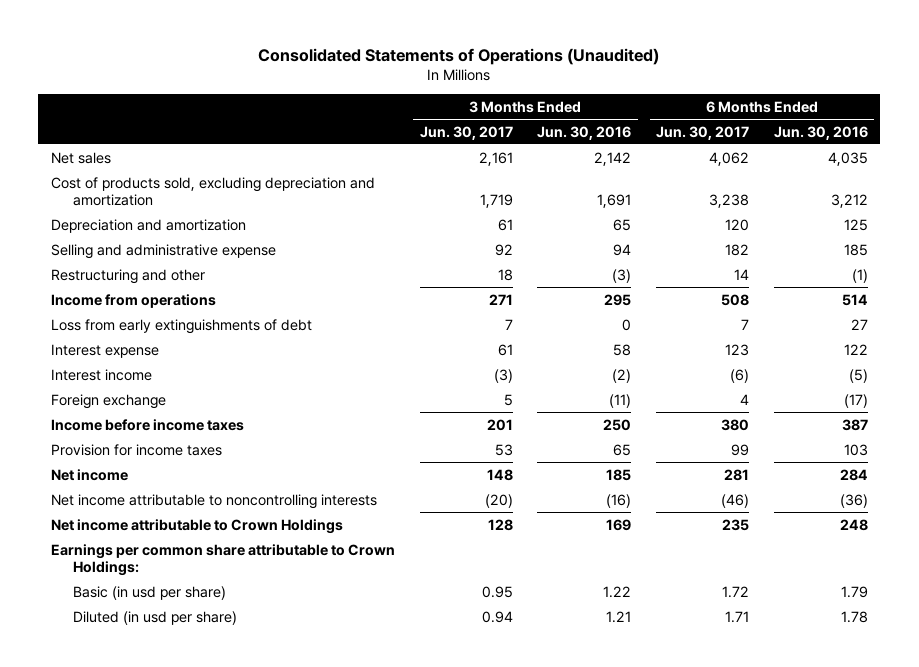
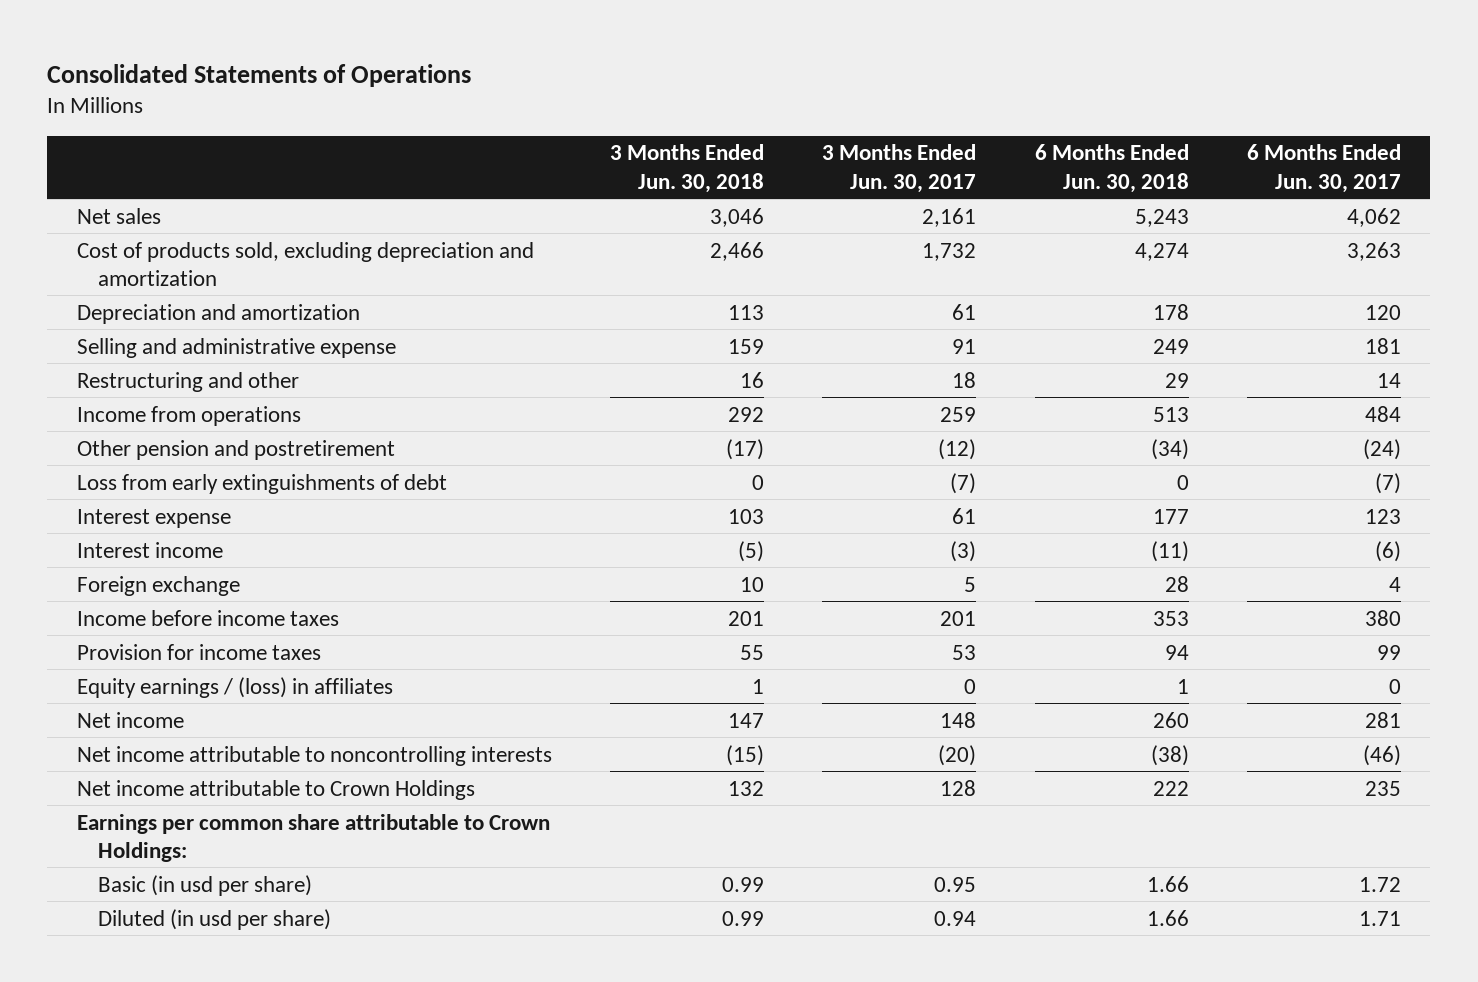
[258,47,660,65] Consolidated Statements of Operations (Unaudited) -> [47,63,472,87] Consolidated Statements of Operations
[537,125,632,140] Jun. 30, 2016 -> none
[774,125,869,140] Jun. 30, 2016 -> none
none -> [609,144,764,193] 3 Months Ended Jun. 30, 2018
none -> [1034,144,1189,193] 6 Months Ended Jun. 30, 2018
[479,193,513,208] 1,719 -> [922,242,977,261] 1,732
[709,193,750,208] 3,238 -> [1347,241,1402,261] 3,263
[494,243,513,256] 92 -> [952,338,977,354] 91
[725,243,750,256] 182 -> [1365,337,1402,354] 181
[488,293,513,305] 271 -> [940,406,977,422] 259
[721,293,750,306] 508 -> [1365,405,1402,422] 484
none -> [76,439,395,460] Other pension and postretirement
[504,318,513,330] 7 -> [950,472,977,494] (7)
[741,318,750,330] 7 -> [1375,472,1402,494] (7)
none -> [76,676,393,698] Equity earnings / (loss) in affiliates

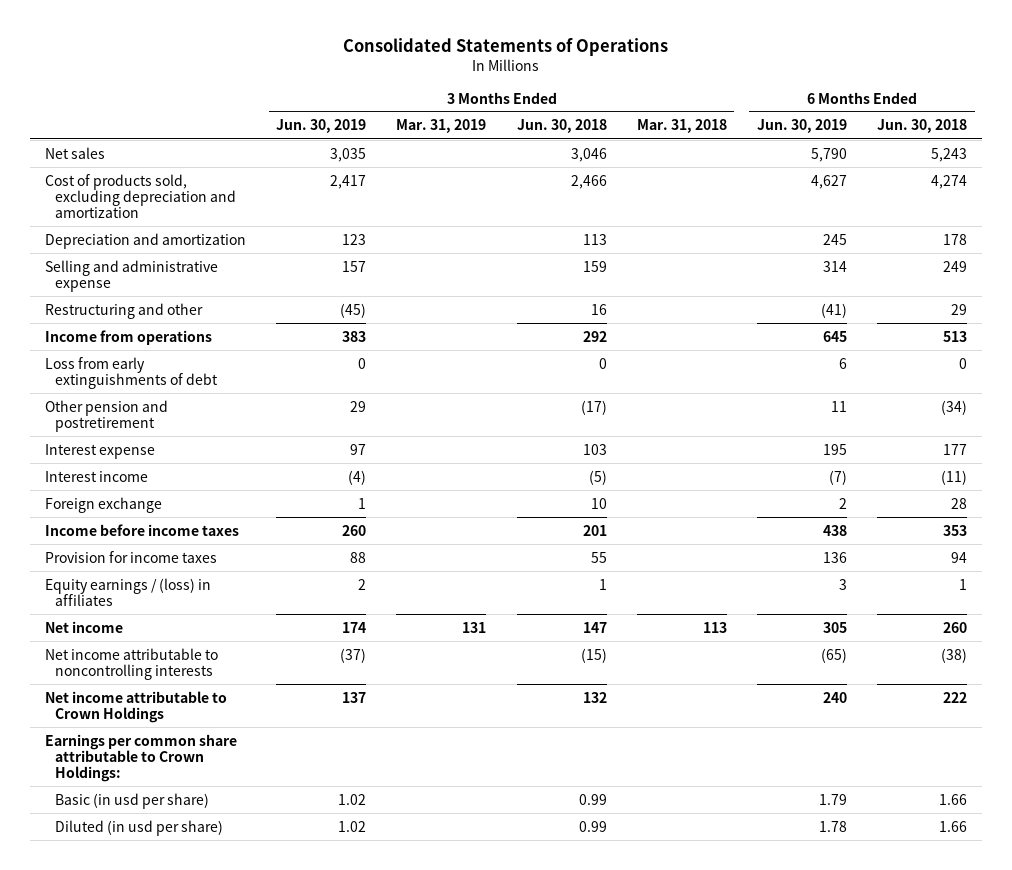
[822,144,977,193] 3 Months Ended Jun. 30, 2017 -> none
[1247,144,1402,193] 6 Months Ended Jun. 30, 2017 -> none
none -> [276,119,367,134] Jun. 30, 2019
none -> [396,119,487,134] Mar. 31, 2019
none -> [636,119,727,134] Mar. 31, 2018
none -> [756,119,847,134] Jun. 30, 2019
[76,439,395,460] Other pension and postretirement -> [45,399,169,432] Other pension and postretirement

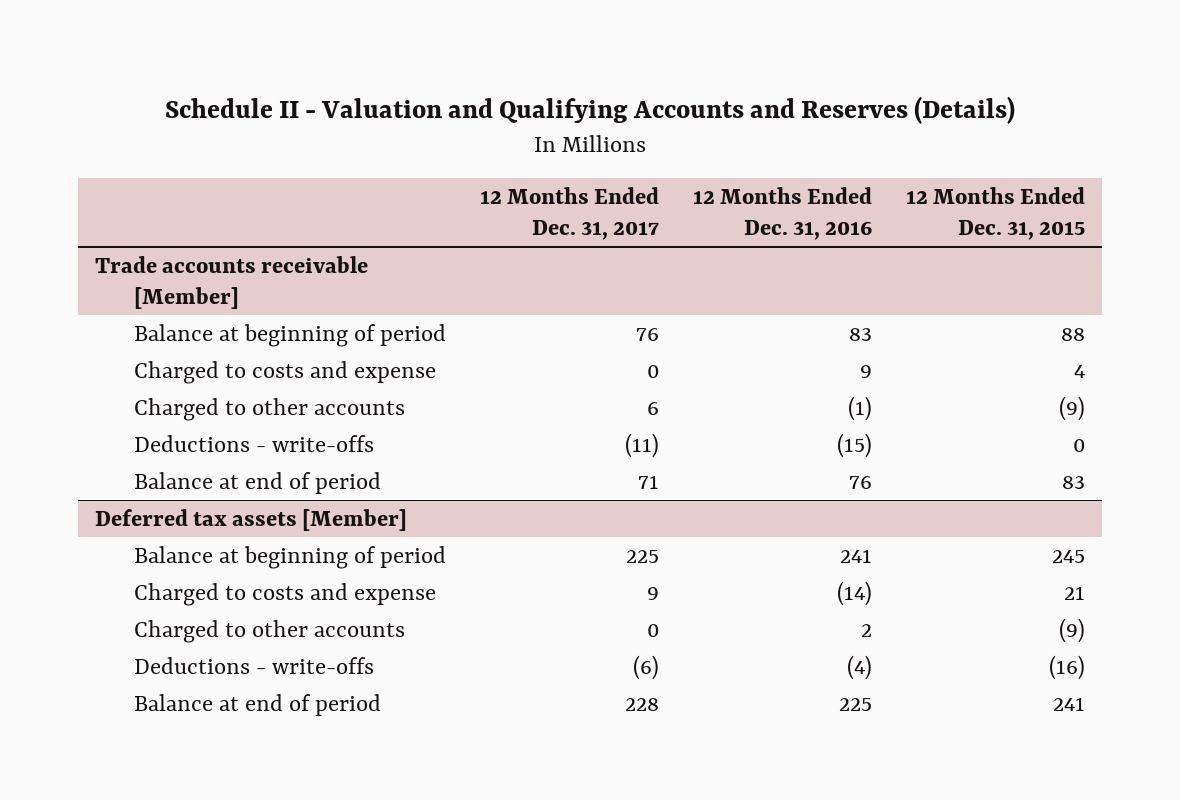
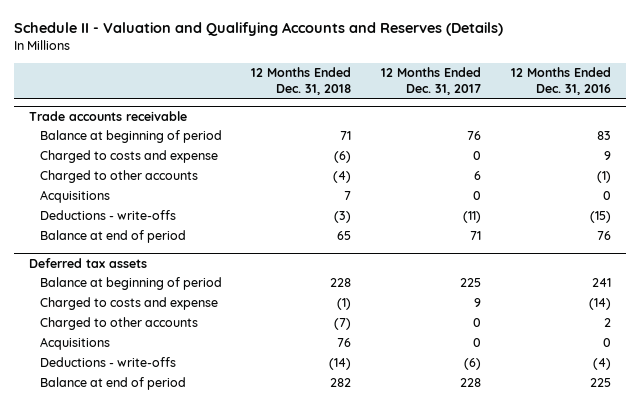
[906,186,1086,240] 12 Months Ended Dec. 31, 2015 -> none
none -> [251,67,352,95] 12 Months Ended Dec. 31, 2018
[94,256,368,309] Trade accounts receivable [Member] -> [28,111,187,122] Trade accounts receivable
none -> [39,190,110,204] Acquisitions
[94,509,407,532] Deferred tax assets [Member] -> [28,258,147,269] Deferred tax assets
none -> [39,337,110,351] Acquisitions

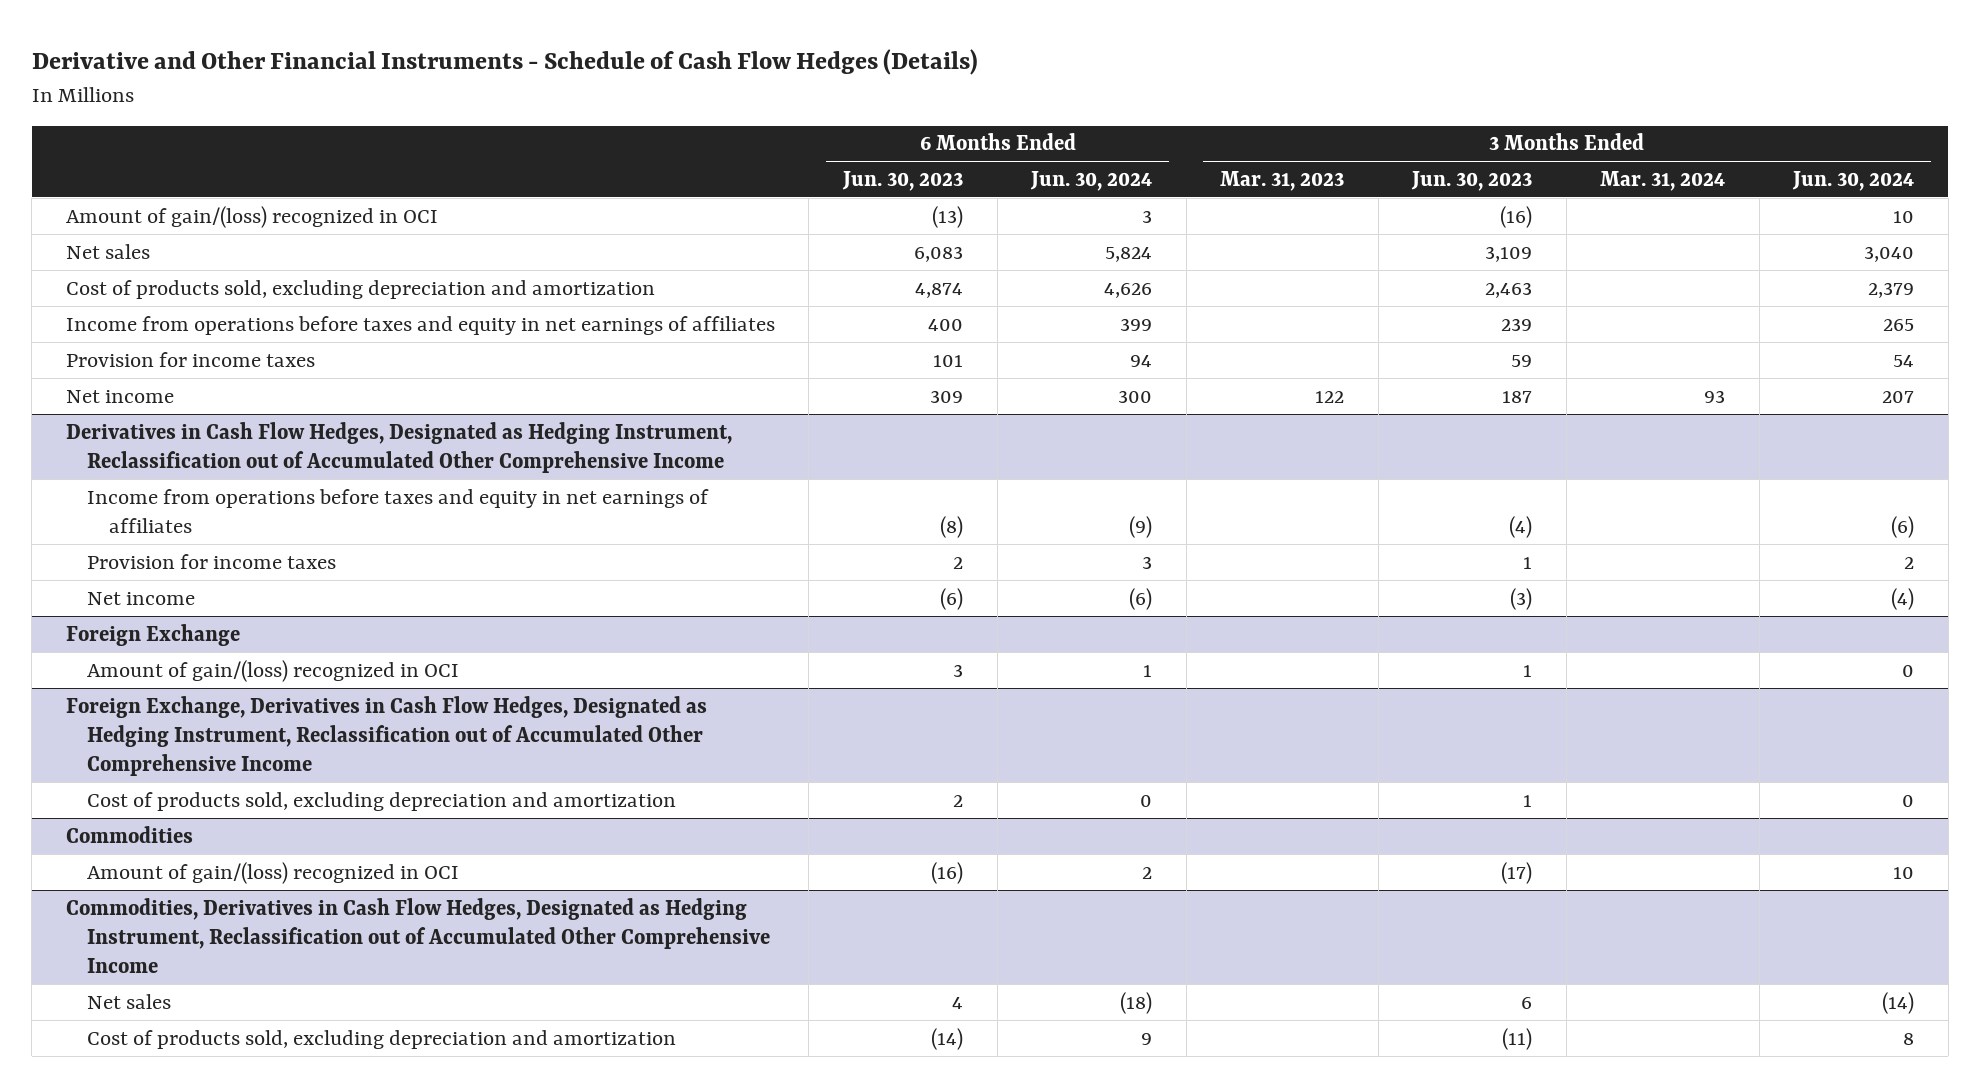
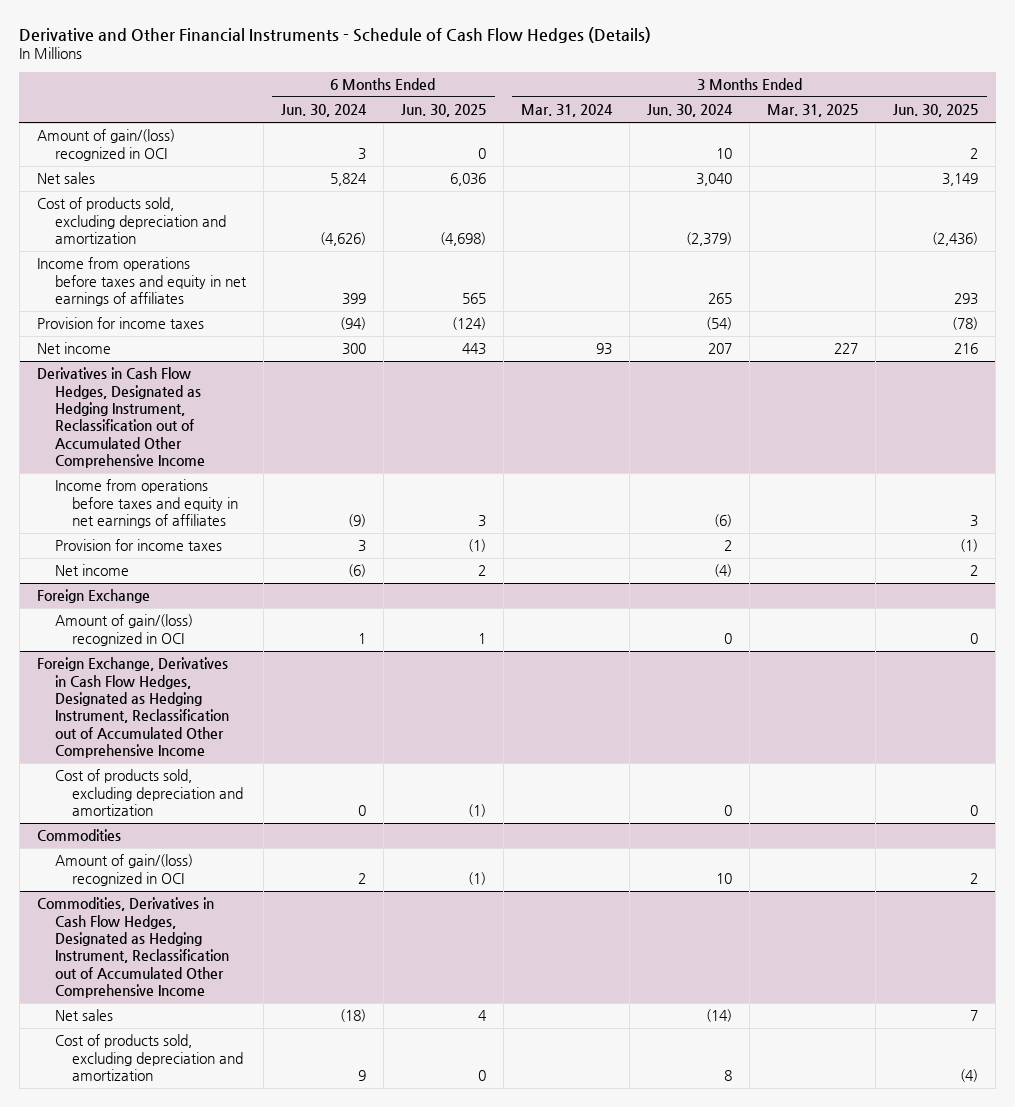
[841,170,963,191] Jun. 30, 2023 -> none
[1220,170,1345,191] Mar. 31, 2023 -> none
[1411,170,1533,191] Jun. 30, 2023 -> none
none -> [400,104,486,118] Jun. 30, 2025
none -> [767,104,859,118] Mar. 31, 2025
none -> [893,104,979,118] Jun. 30, 2025
[1104,282,1153,298] 4,626 -> [319,231,366,246] (4,626)
[1868,281,1915,298] 2,379 -> [686,231,733,246] (2,379)
[1130,354,1153,367] 94 -> [339,317,366,331] (94)
[1893,354,1915,367] 54 -> [706,317,733,331] (54)

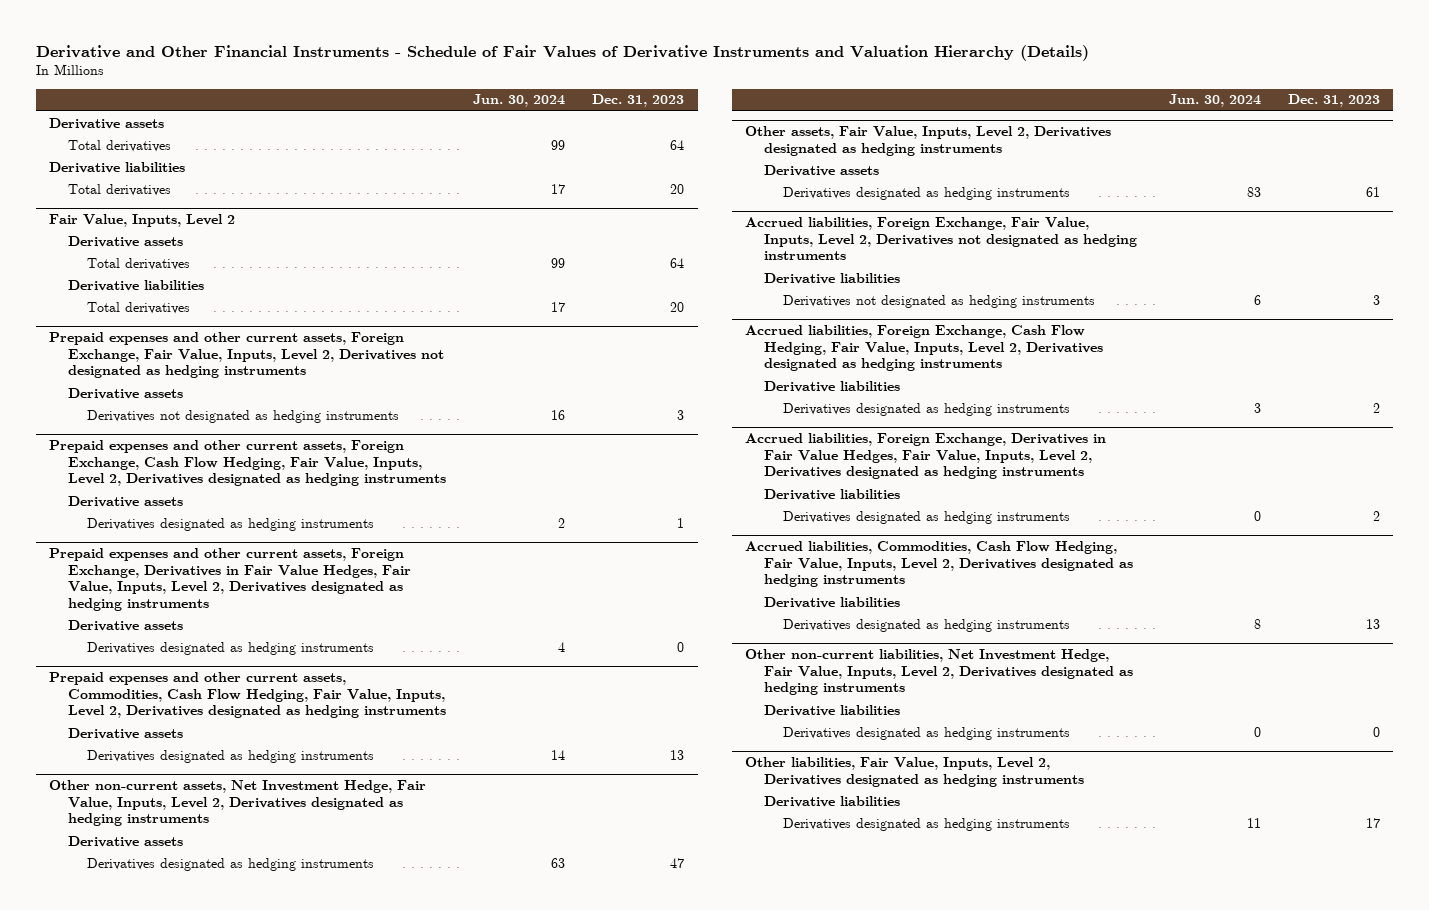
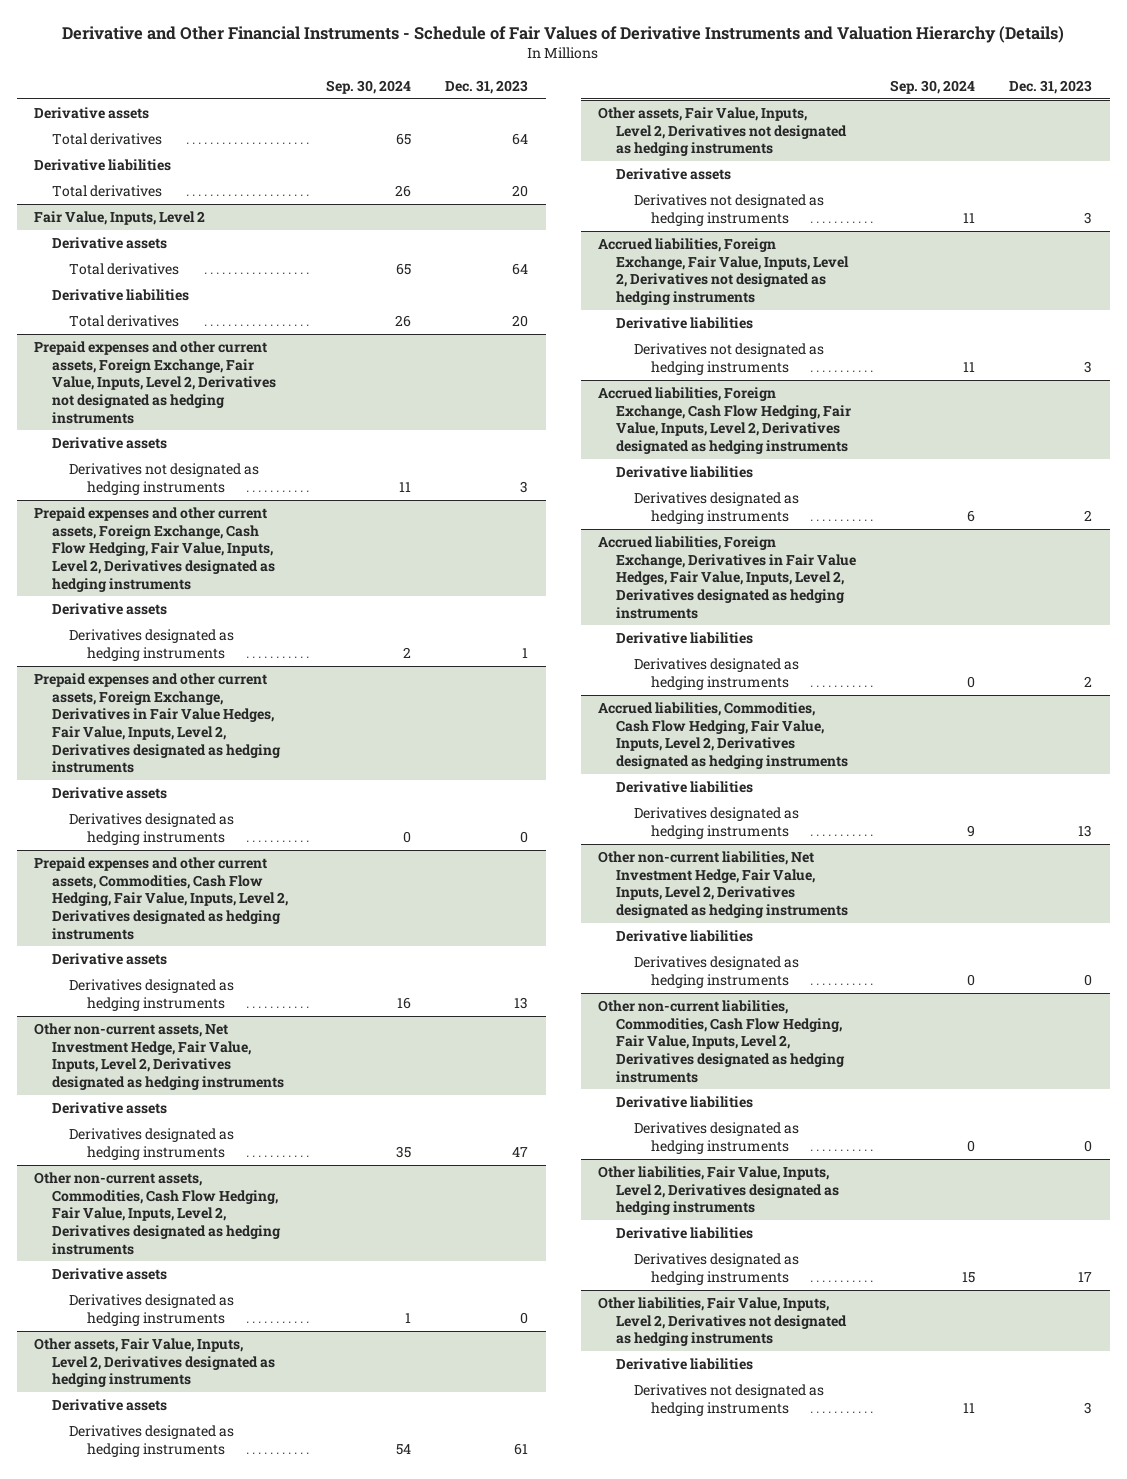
[473,94,566,108] Jun. 30, 2024 -> none
none -> [326,79,412,94] Sep. 30, 2024
none -> [34,1172,281,1255] Other non-current assets, Commodities, Cash Flow Hedging, Fair Value, Inputs, Level 2, Derivatives designated as hedging instruments
none -> [51,1268,167,1281] Derivative assets
none -> [69,1294,235,1326] Derivatives designated as hedging instruments
none -> [598,107,847,157] Other assets, Fair Value, Inputs, Level 2, Derivatives not designated as hedging instruments
none -> [615,168,731,181] Derivative assets
none -> [633,194,824,226] Derivatives not designated as hedging instruments
none -> [598,1000,845,1083] Other non-current liabilities, Commodities, Cash Flow Hedging, Fair Value, Inputs, Level 2, Derivatives designated as hedging instruments
none -> [615,1096,753,1109] Derivative liabilities
none -> [633,1122,799,1154] Derivatives designated as hedging instruments
none -> [598,1297,847,1347] Other liabilities, Fair Value, Inputs, Level 2, Derivatives not designated as hedging instruments
none -> [615,1358,753,1371] Derivative liabilities
none -> [633,1384,824,1416] Derivatives not designated as hedging instruments

